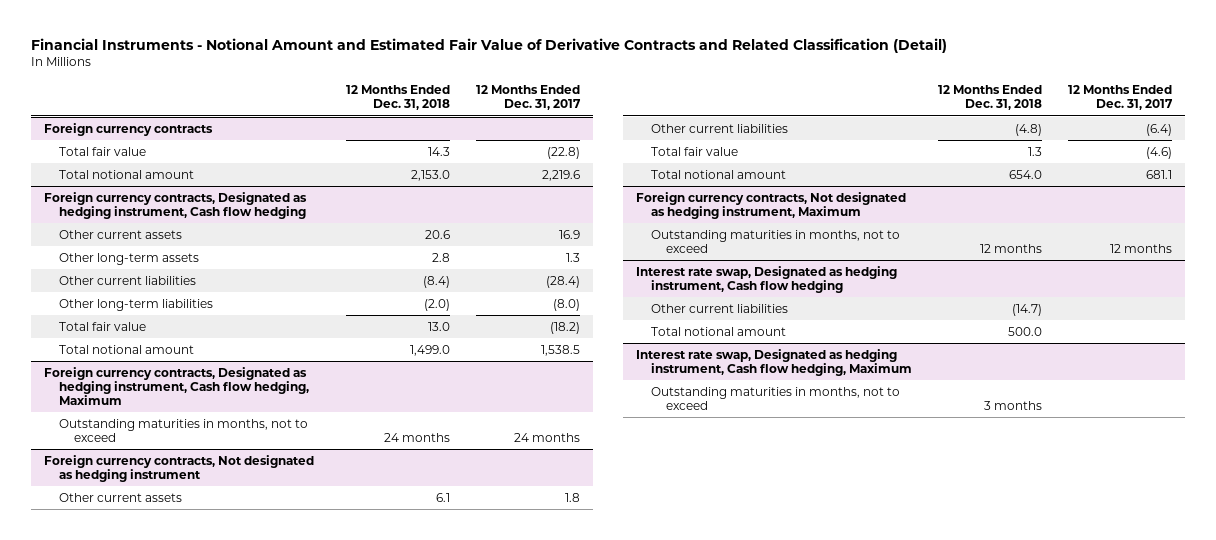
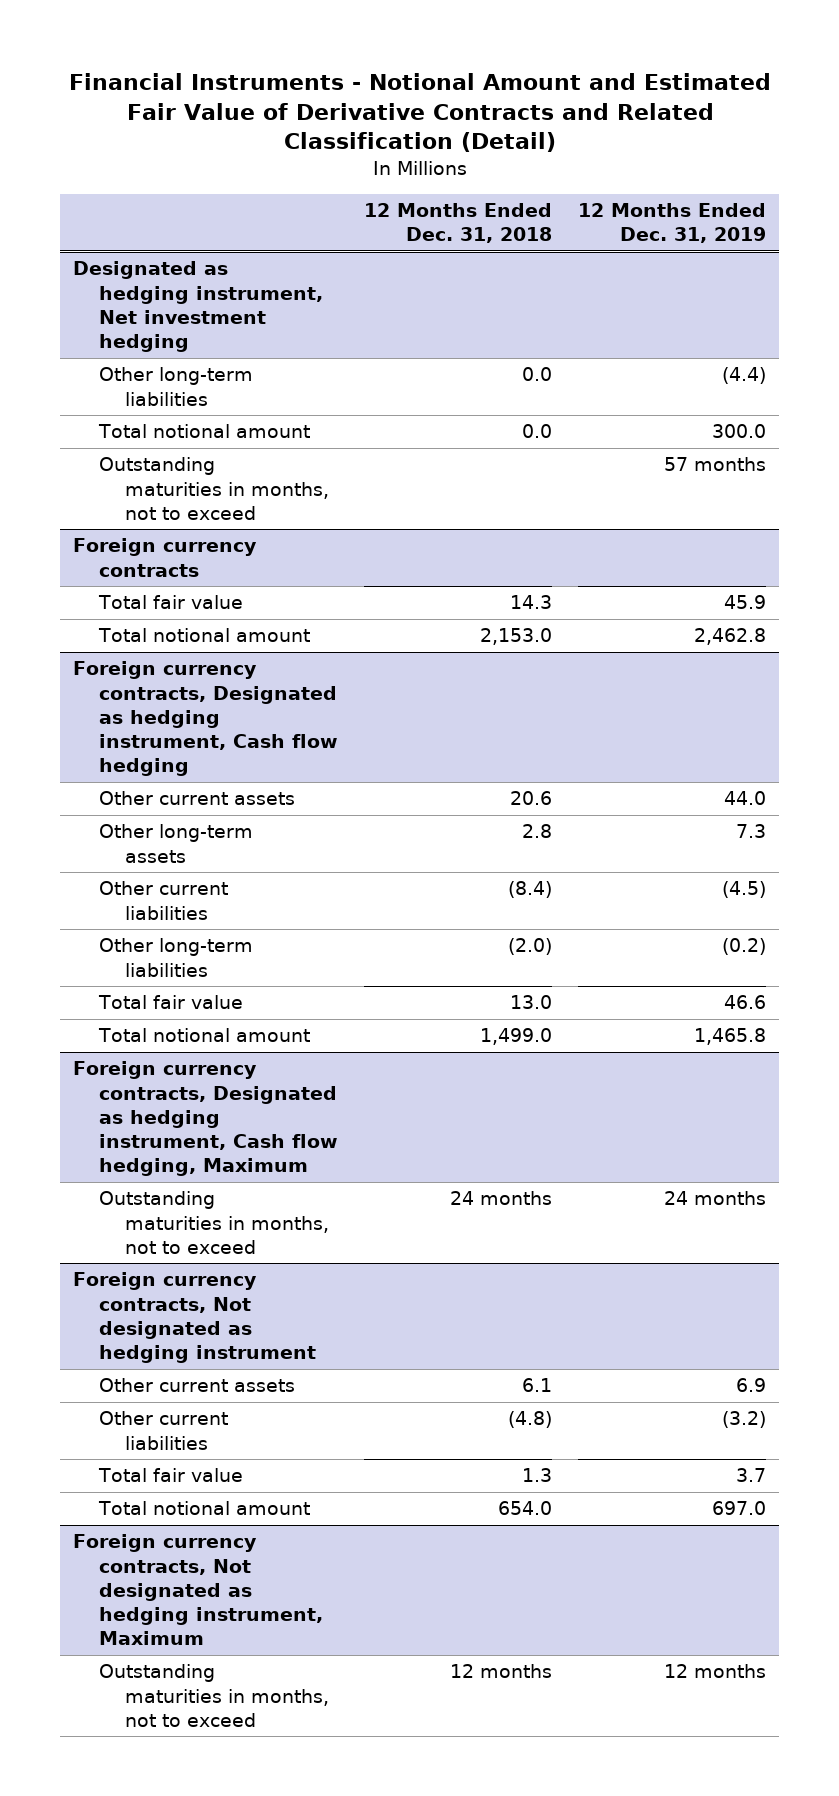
[476,85,582,111] 12 Months Ended Dec. 31, 2017 -> none
none -> [577,203,766,244] 12 Months Ended Dec. 31, 2019
none -> [73,261,324,353] Designated as hedging instrument, Net investment hedging
none -> [99,367,254,406] Other long-term liabilities
none -> [98,424,311,439] Total notional amount
none -> [99,457,329,520] Outstanding maturities in months, not to exceed
[636,265,898,293] Interest rate swap, Designated as hedging instrument, Cash flow hedging -> none
[651,303,789,313] Other current liabilities -> none
[651,326,787,336] Total notional amount -> none
[636,348,913,376] Interest rate swap, Designated as hedging instrument, Cash flow hedging, Maximum -> none
[651,386,901,410] Outstanding maturities in months, not to exceed -> none

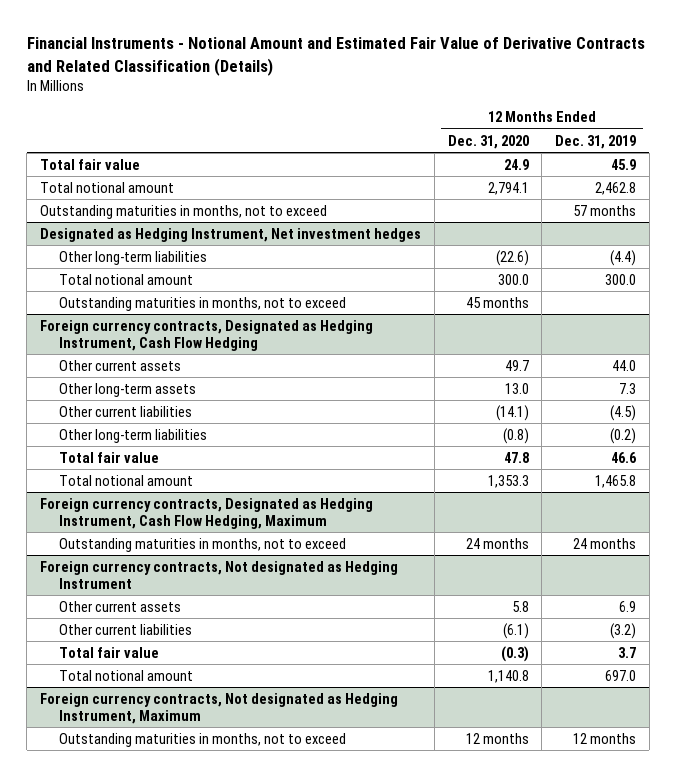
[68,72,771,153] Financial Instruments - Notional Amount and Estimated Fair Value of Derivative Contracts and Related Classification (Detail) -> [26,37,645,76] Financial Instruments - Notional Amount and Estimated Fair Value of Derivative Contracts and Related Classification (Details)
[363,203,552,244] 12 Months Ended Dec. 31, 2018 -> none
none -> [447,134,529,149] Dec. 31, 2020
[73,261,324,353] Designated as hedging instrument, Net investment hedging -> none
[99,367,254,406] Other long-term liabilities -> none
[98,424,311,439] Total notional amount -> none
[99,457,329,520] Outstanding maturities in months, not to exceed -> none
[73,538,258,577] Foreign currency contracts -> none
none -> [40,204,328,219] Outstanding maturities in months, not to exceed
none -> [40,227,422,242] Designated as Hedging Instrument, Net investment hedges
none -> [58,250,207,265] Other long-term liabilities
none -> [58,273,193,285] Total notional amount
none -> [58,296,346,311] Outstanding maturities in months, not to exceed
[73,661,339,777] Foreign currency contracts, Designated as hedging instrument, Cash flow hedging -> [40,319,374,351] Foreign currency contracts, Designated as Hedging Instrument, Cash Flow Hedging
[73,1061,339,1177] Foreign currency contracts, Designated as hedging instrument, Cash flow hedging, Maximum -> [40,497,374,529] Foreign currency contracts, Designated as Hedging Instrument, Cash Flow Hedging, Maximum
[73,1272,317,1364] Foreign currency contracts, Not designated as hedging instrument -> [40,560,399,589] Foreign currency contracts, Not designated as Hedging Instrument
[73,1534,324,1646] Foreign currency contracts, Not designated as hedging instrument, Maximum -> [40,692,399,724] Foreign currency contracts, Not designated as Hedging Instrument, Maximum

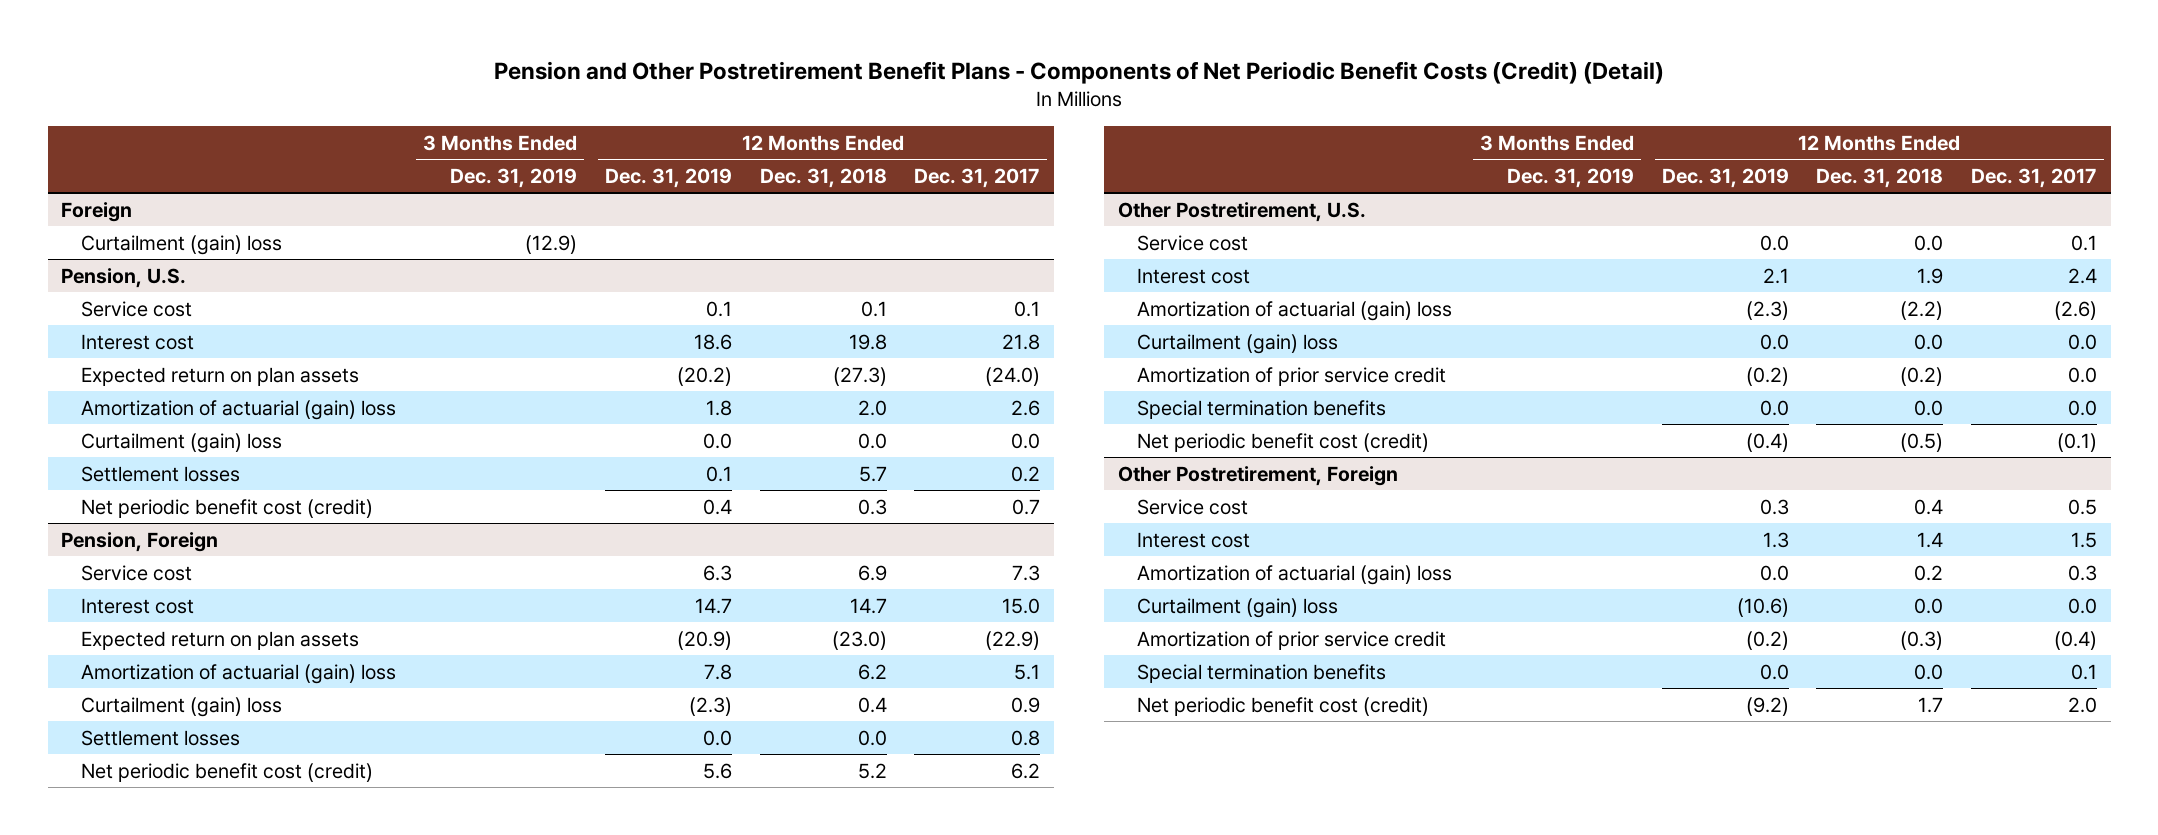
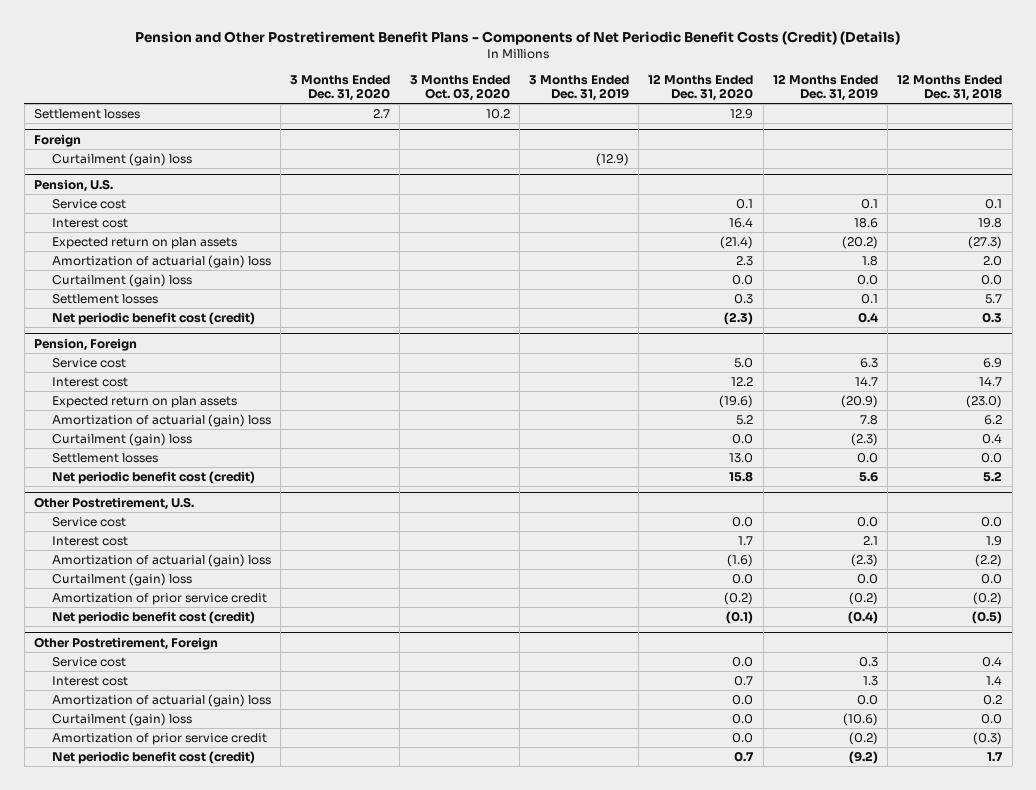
[494,60,1665,84] Pension and Other Postretirement Benefit Plans - Components of Net Periodic Benefit Costs (Credit) (Detail) -> [135,31,901,46] Pension and Other Postretirement Benefit Plans - Components of Net Periodic Benefit Costs (Credit) (Details)
[914,167,1041,188] Dec. 31, 2017 -> none
none -> [290,74,391,101] 3 Months Ended Dec. 31, 2020
none -> [409,74,510,101] 3 Months Ended Oct. 03, 2020
none -> [648,73,754,101] 12 Months Ended Dec. 31, 2020
none -> [33,108,140,119] Settlement losses
[1137,399,1387,419] Special termination benefits -> none
[1137,663,1387,683] Special termination benefits -> none

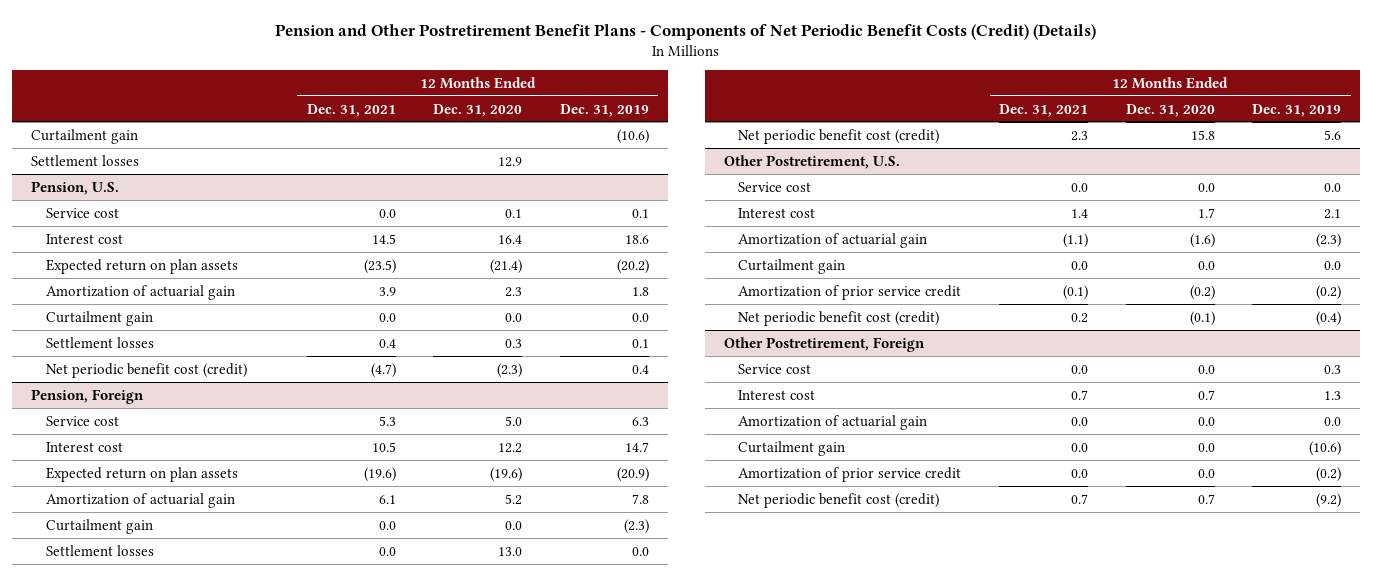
[290,74,391,101] 3 Months Ended Dec. 31, 2020 -> none
[409,74,510,101] 3 Months Ended Oct. 03, 2020 -> none
[529,74,630,101] 3 Months Ended Dec. 31, 2019 -> none
[897,73,1003,101] 12 Months Ended Dec. 31, 2018 -> none
none -> [306,103,396,117] Dec. 31, 2021
none -> [31,128,139,144] Curtailment gain
[33,133,81,147] Foreign -> none
[51,152,192,166] Curtailment (gain) loss -> none
[51,254,271,268] Amortization of actuarial (gain) loss -> [46,284,236,300] Amortization of actuarial gain
[51,273,192,287] Curtailment (gain) loss -> [46,310,154,326] Curtailment gain
[51,413,271,427] Amortization of actuarial (gain) loss -> [46,492,236,508] Amortization of actuarial gain
[51,432,192,446] Curtailment (gain) loss -> [46,518,154,534] Curtailment gain
[51,553,271,567] Amortization of actuarial (gain) loss -> [738,232,928,248] Amortization of actuarial gain
[51,572,192,586] Curtailment (gain) loss -> [738,258,846,274] Curtailment gain
[51,693,271,707] Amortization of actuarial (gain) loss -> [738,414,928,430] Amortization of actuarial gain
[51,712,192,726] Curtailment (gain) loss -> [738,440,846,456] Curtailment gain

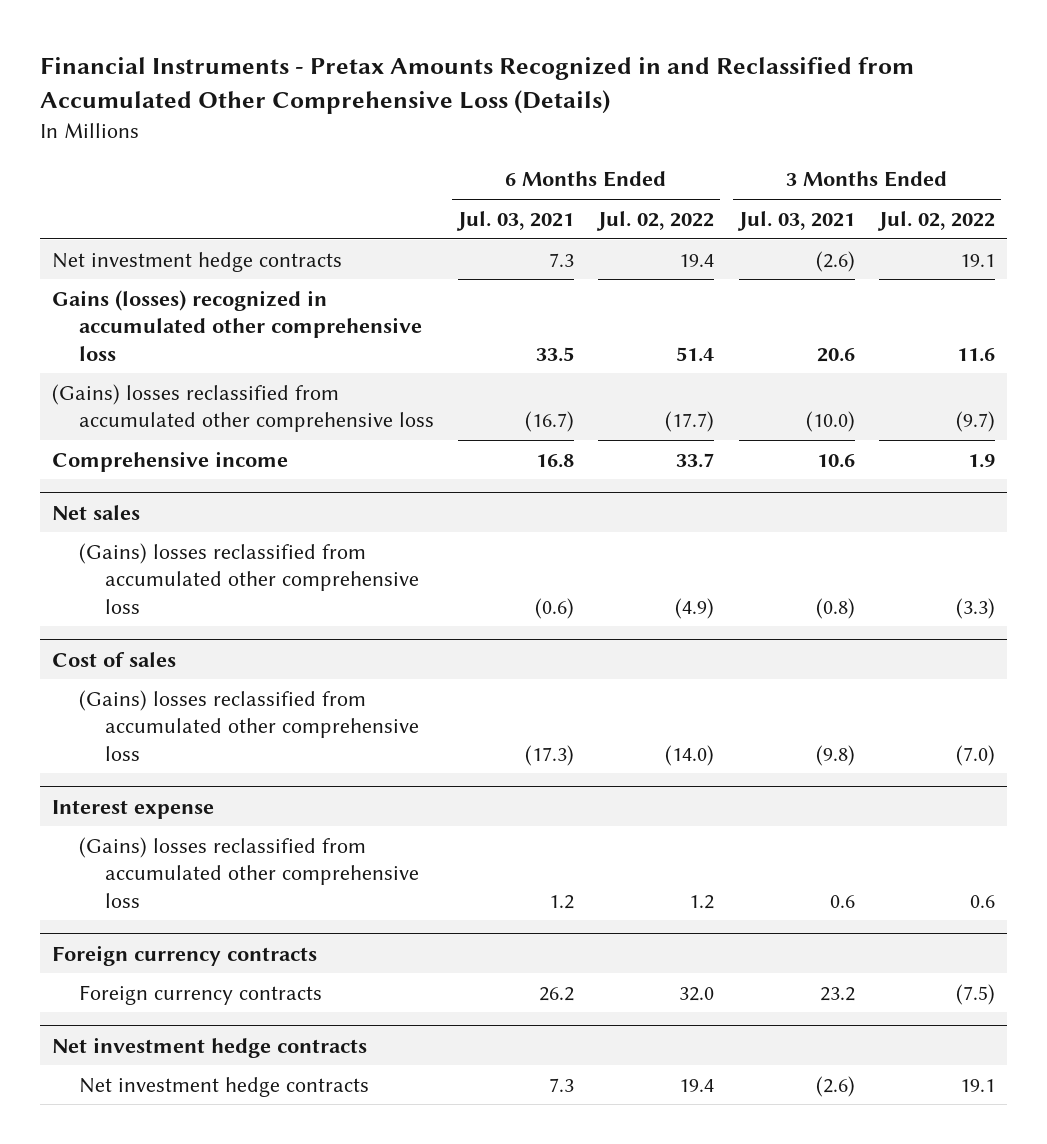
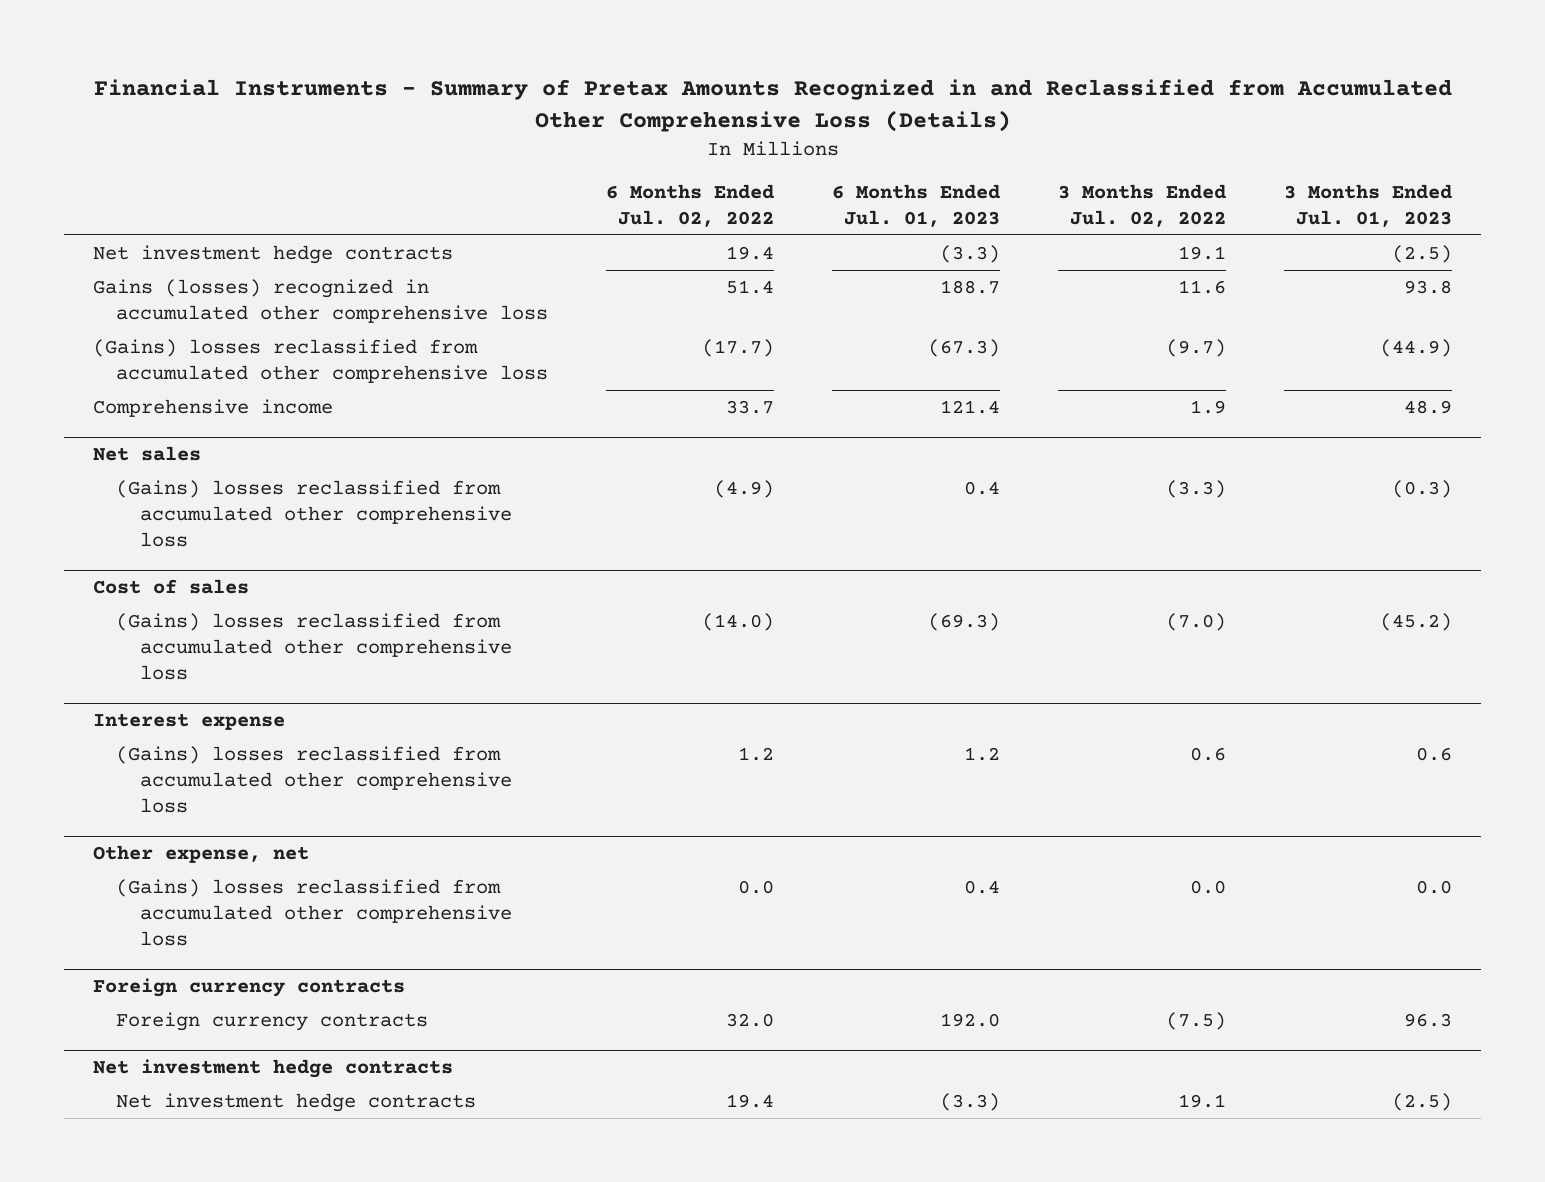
[40,57,915,115] Financial Instruments - Pretax Amounts Recognized in and Reclassified from Accumulated Other Comprehensive Loss (Details) -> [93,79,1452,133] Financial Instruments - Summary of Pretax Amounts Recognized in and Reclassified from Accumulated Other Comprehensive Loss (Details)
[456,210,575,231] Jul. 03, 2021 -> none
[736,210,855,231] Jul. 03, 2021 -> none
none -> [832,183,1001,227] 6 Months Ended Jul. 01, 2023
none -> [1284,183,1453,227] 3 Months Ended Jul. 01, 2023
none -> [92,844,309,863] Other expense, net
none -> [116,878,512,946] (Gains) losses reclassified from accumulated other comprehensive loss

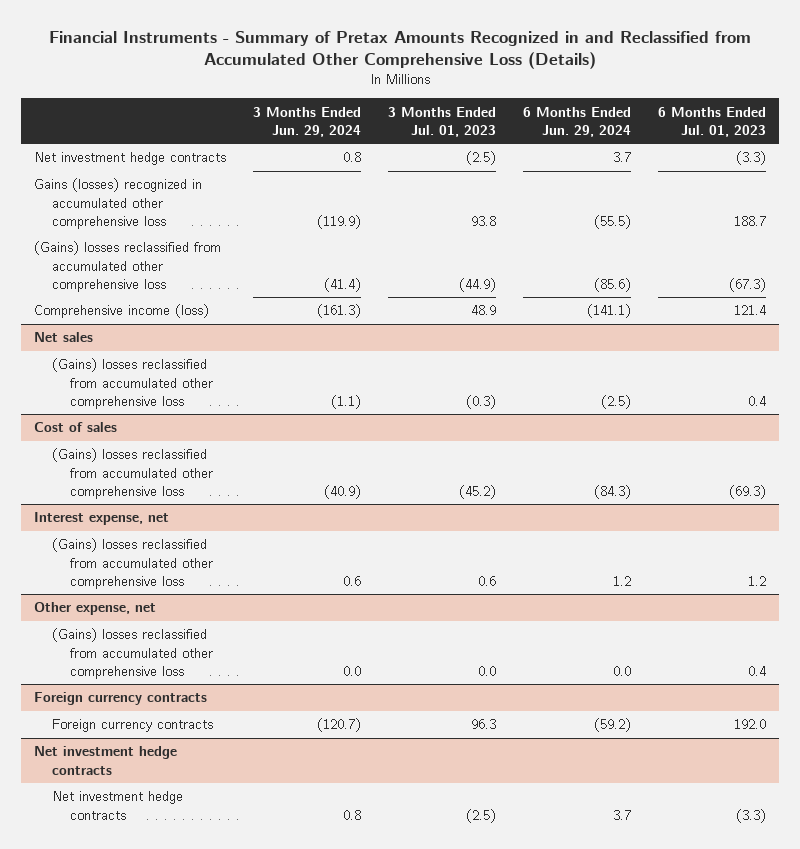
[606,183,775,227] 6 Months Ended Jul. 02, 2022 -> none
[1058,183,1227,227] 3 Months Ended Jul. 02, 2022 -> none
none -> [253,106,362,137] 3 Months Ended Jun. 29, 2024
none -> [522,106,631,137] 6 Months Ended Jun. 29, 2024
[92,398,333,417] Comprehensive income -> [34,304,210,319] Comprehensive income (loss)
[92,712,285,730] Interest expense -> [34,512,170,526] Interest expense, net

